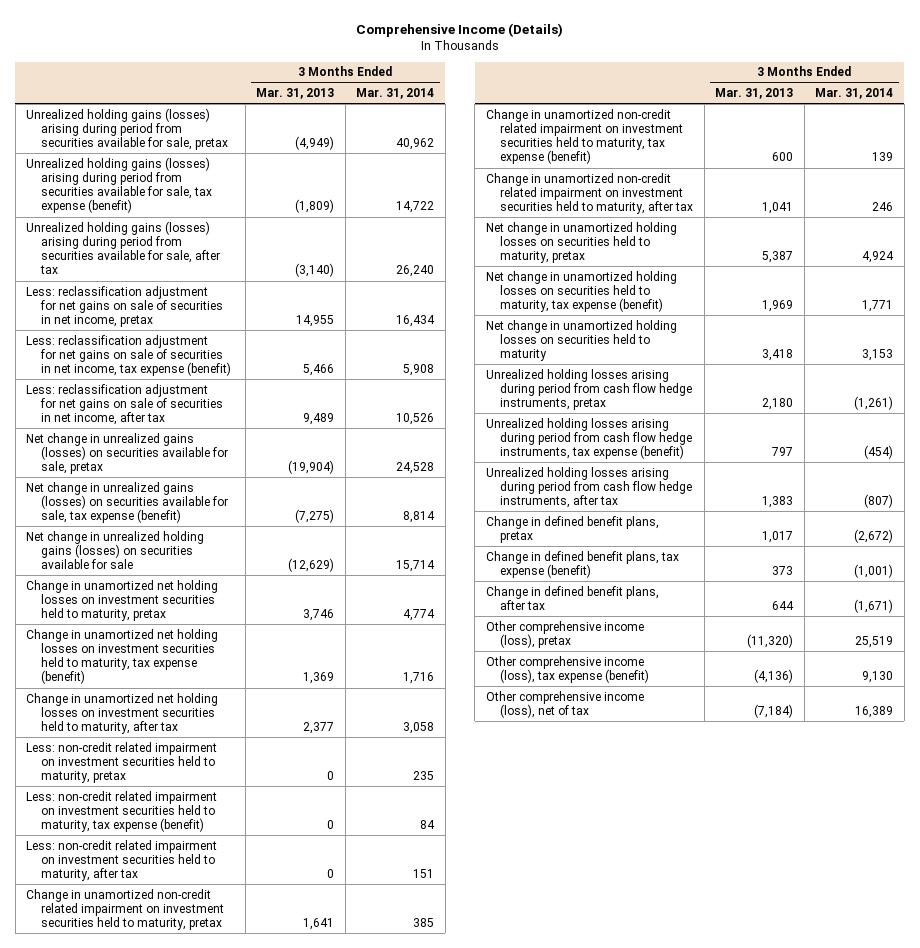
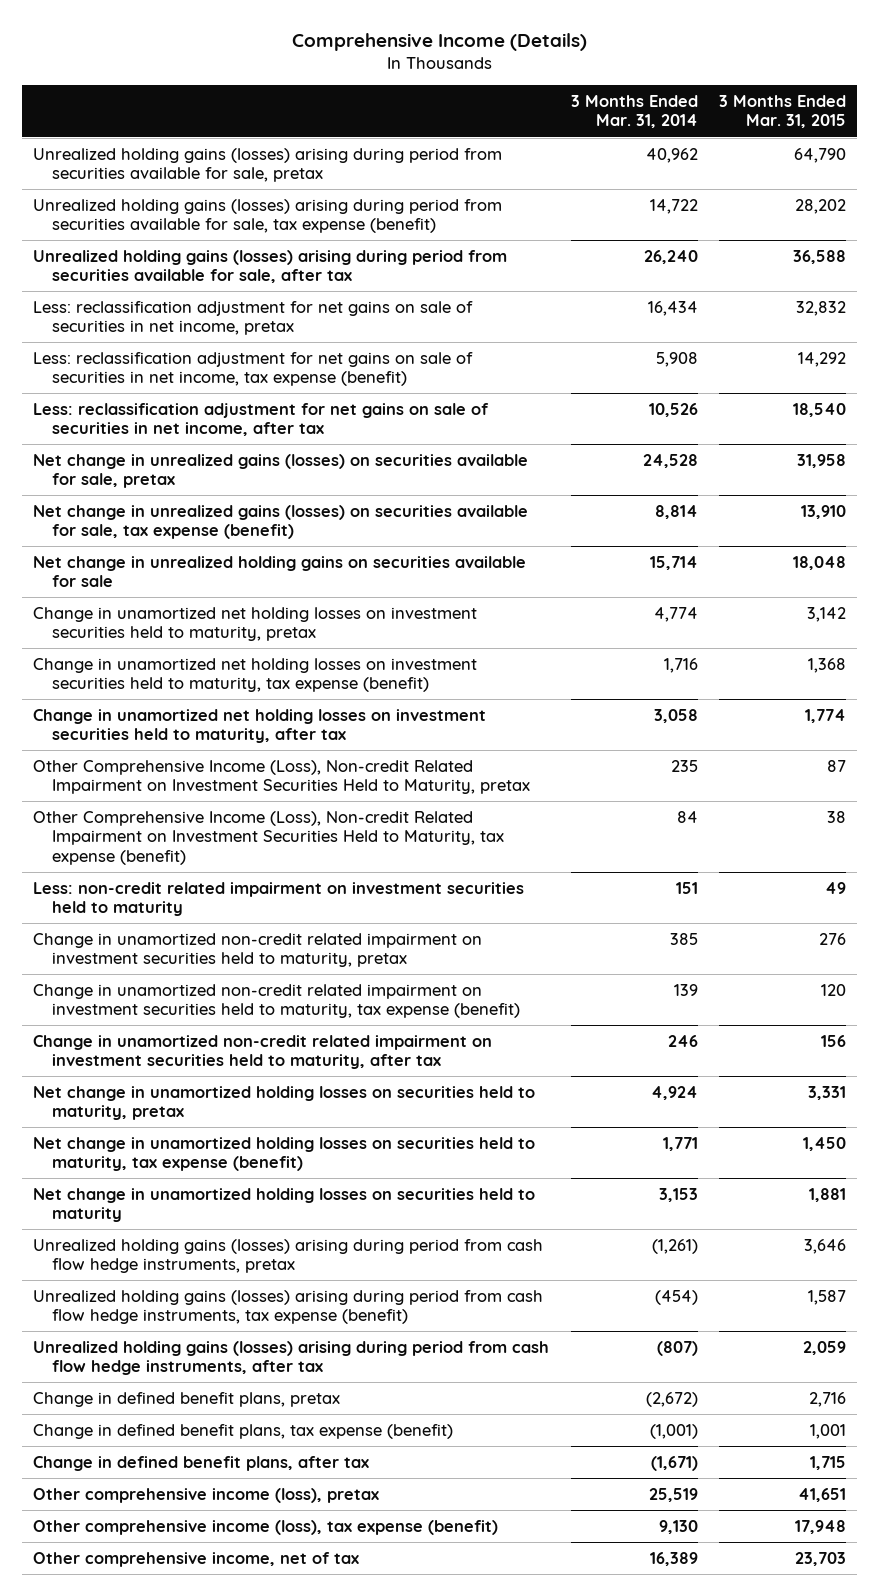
[256,88,335,100] Mar. 31, 2013 -> none
none -> [719,95,847,129] 3 Months Ended Mar. 31, 2015
[26,530,205,570] Net change in unrealized holding gains (losses) on securities available for sale -> [32,555,526,588] Net change in unrealized holding gains on securities available for sale
[26,741,218,784] Less: non-credit related impairment on investment securities held to maturity, pretax -> [32,759,531,795] Other Comprehensive Income (Loss), Non-credit Related Impairment on Investment Securities Held to Maturity, pretax
[26,790,218,833] Less: non-credit related impairment on investment securities held to maturity, tax expense (benefit) -> [32,810,505,865] Other Comprehensive Income (Loss), Non-credit Related Impairment on Investment Securities Held to Maturity, tax expense (benefit)
[26,839,218,882] Less: non-credit related impairment on investment securities held to maturity, after tax -> [32,881,524,917] Less: non-credit related impairment on investment securities held to maturity
[485,368,693,411] Unrealized holding losses arising during period from cash flow hedge instruments, pretax -> [32,1238,543,1274] Unrealized holding gains (losses) arising during period from cash flow hedge instruments, pretax
[485,417,693,460] Unrealized holding losses arising during period from cash flow hedge instruments, tax expense (benefit) -> [32,1289,543,1325] Unrealized holding gains (losses) arising during period from cash flow hedge instruments, tax expense (benefit)
[485,466,693,509] Unrealized holding losses arising during period from cash flow hedge instruments, after tax -> [32,1340,549,1376] Unrealized holding gains (losses) arising during period from cash flow hedge instruments, after tax
[485,690,644,718] Other comprehensive income (loss), net of tax -> [32,1551,359,1567] Other comprehensive income, net of tax

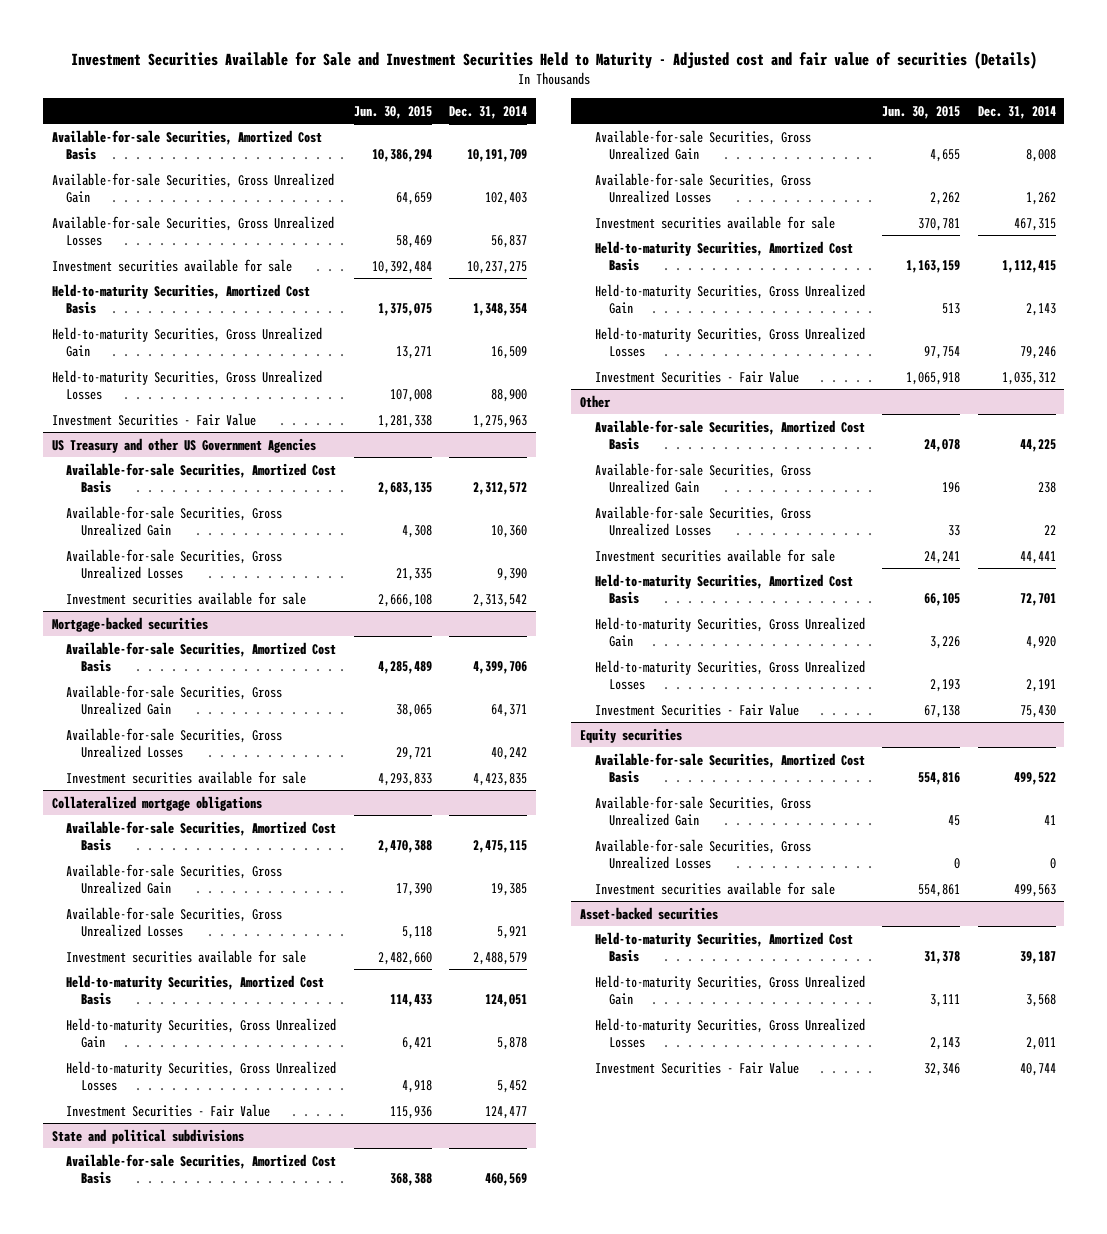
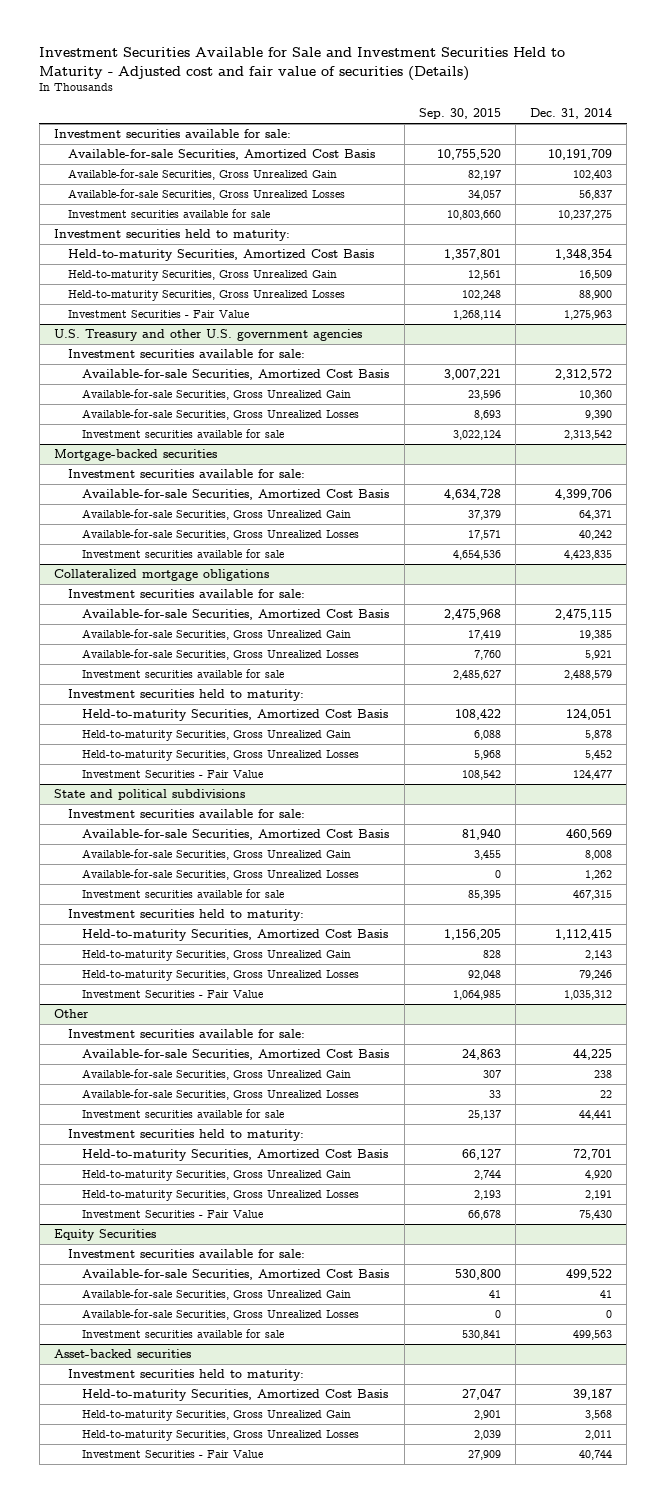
[353,105,432,119] Jun. 30, 2015 -> none
none -> [418,108,501,120] Sep. 30, 2015
none -> [53,129,291,139] Investment securities available for sale:
none -> [53,229,290,242] Investment securities held to maturity:
[51,437,316,453] US Treasury and other US Government Agencies -> [53,329,362,342] U.S. Treasury and other U.S. government agencies
none -> [68,349,306,359] Investment securities available for sale:
none -> [68,469,306,479] Investment securities available for sale:
none -> [68,589,306,599] Investment securities available for sale:
none -> [68,689,305,702] Investment securities held to maturity:
none -> [68,809,306,819] Investment securities available for sale:
none -> [68,909,305,922] Investment securities held to maturity:
none -> [68,1029,306,1039] Investment securities available for sale:
none -> [68,1129,305,1142] Investment securities held to maturity:
[580,727,683,743] Equity securities -> [53,1229,156,1242] Equity Securities
none -> [68,1249,306,1259] Investment securities available for sale:
none -> [68,1369,305,1382] Investment securities held to maturity:

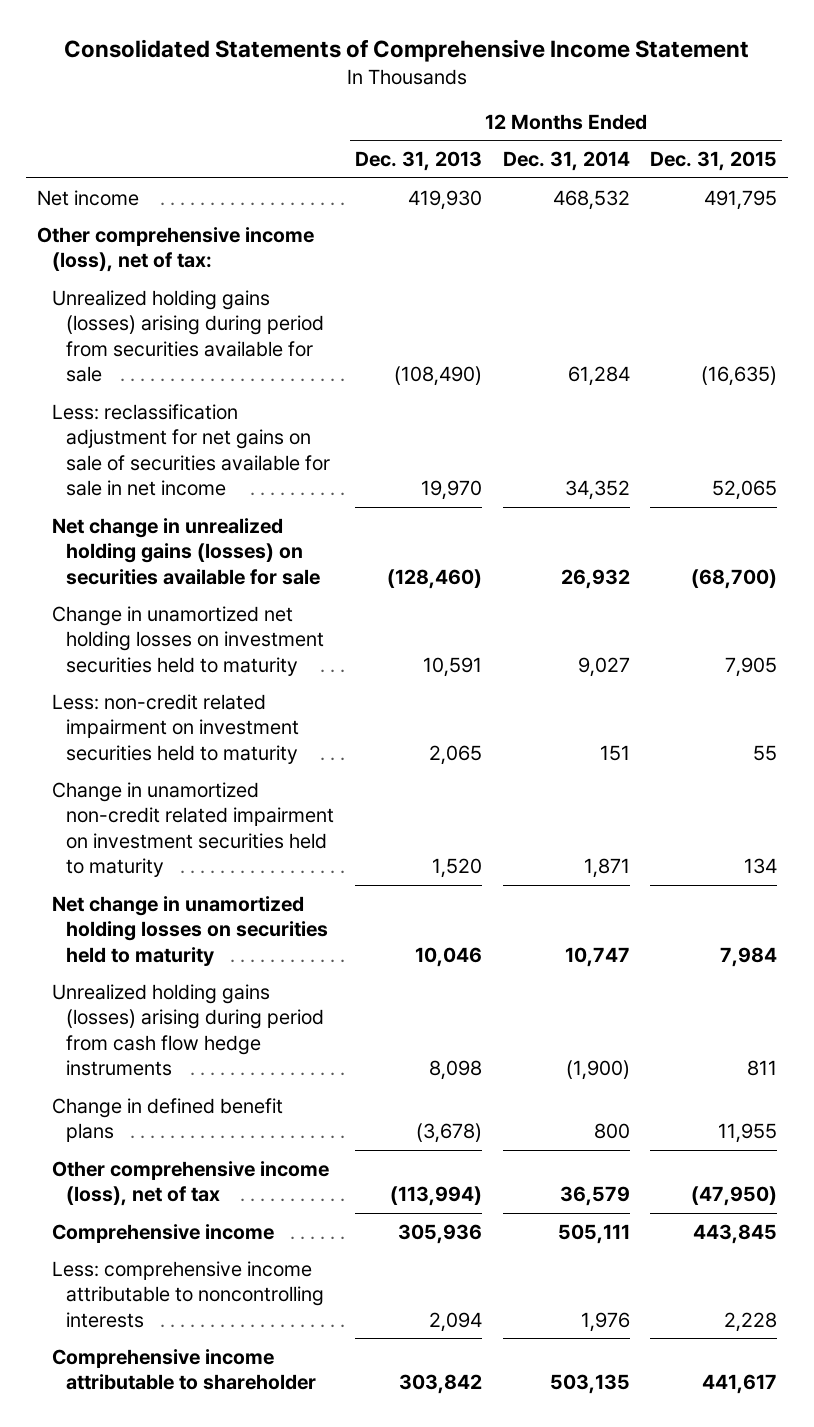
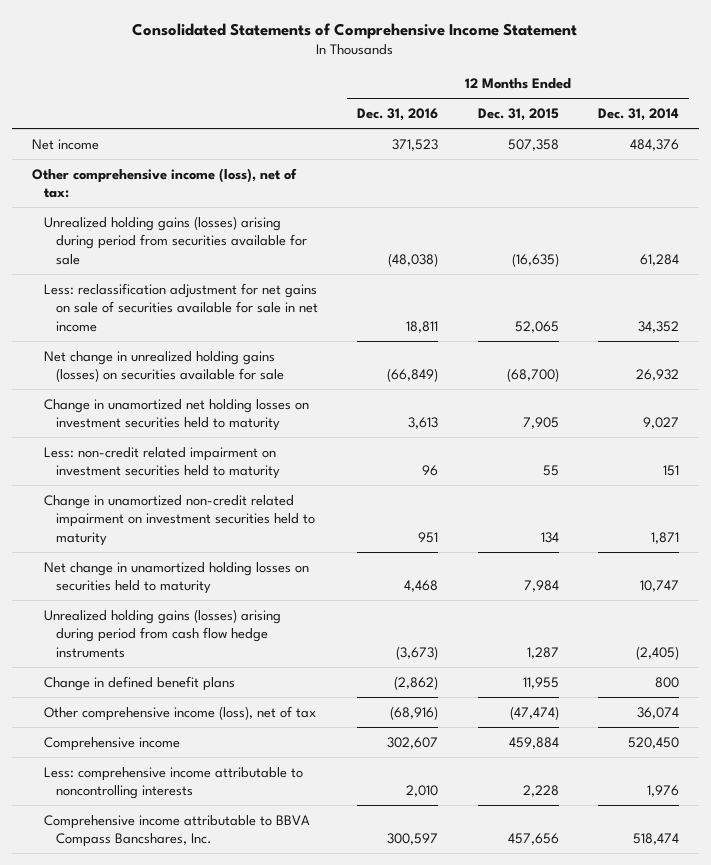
[355,151,483,172] Dec. 31, 2013 -> none
none -> [357,108,439,122] Dec. 31, 2016
[552,189,630,210] 468,532 -> [629,138,679,151] 484,376
[704,189,778,210] 491,795 -> [507,138,559,151] 507,358
[565,1060,630,1081] (1,900) -> [635,645,679,660] (2,405)
[747,1060,778,1077] 811 -> [526,646,559,659] 1,287
[559,1186,630,1207] 36,579 -> [636,706,679,719] 36,074
[691,1186,778,1207] (47,950) -> [509,705,559,720] (47,474)
[557,1223,630,1244] 505,111 -> [627,736,679,749] 520,450
[693,1223,778,1244] 443,845 -> [508,736,559,749] 459,884
[51,1348,317,1391] Comprehensive income attributable to shareholder -> [43,814,310,848] Comprehensive income attributable to BBVA Compass Bancshares, Inc.
[549,1374,630,1395] 503,135 -> [632,833,679,846] 518,474
[702,1374,778,1395] 441,617 -> [507,833,559,846] 457,656

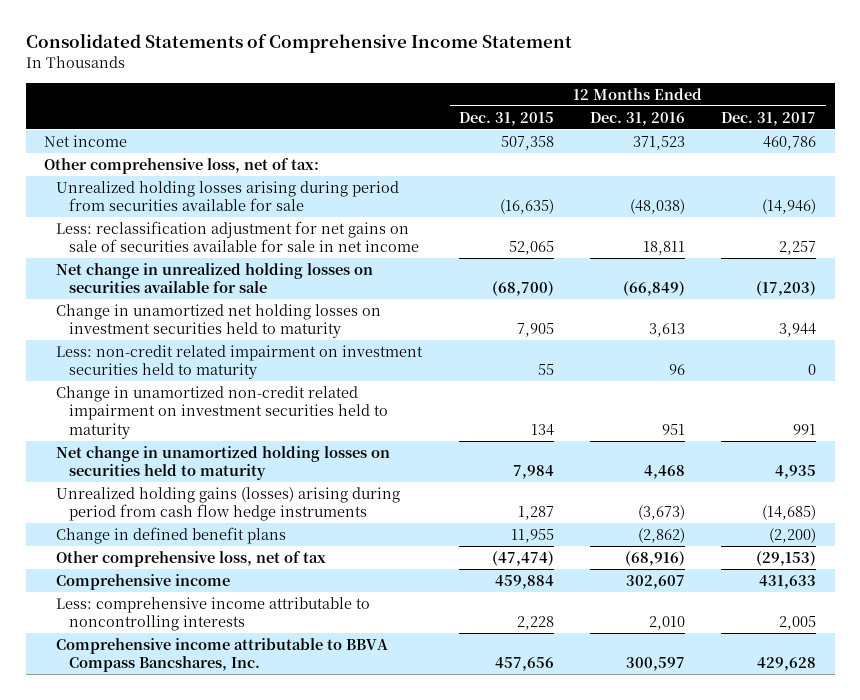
[597,108,679,122] Dec. 31, 2014 -> none
none -> [721,111,817,126] Dec. 31, 2017
[32,167,298,199] Other comprehensive income (loss), net of tax: -> [43,157,319,174] Other comprehensive loss, net of tax:
[43,215,307,265] Unrealized holding gains (losses) arising during period from securities available for sale -> [56,180,400,212] Unrealized holding losses arising during period from securities available for sale
[43,350,284,383] Net change in unrealized holding gains (losses) on securities available for sale -> [56,262,374,294] Net change in unrealized holding losses on securities available for sale
[43,705,316,721] Other comprehensive income (loss), net of tax -> [56,550,327,567] Other comprehensive loss, net of tax

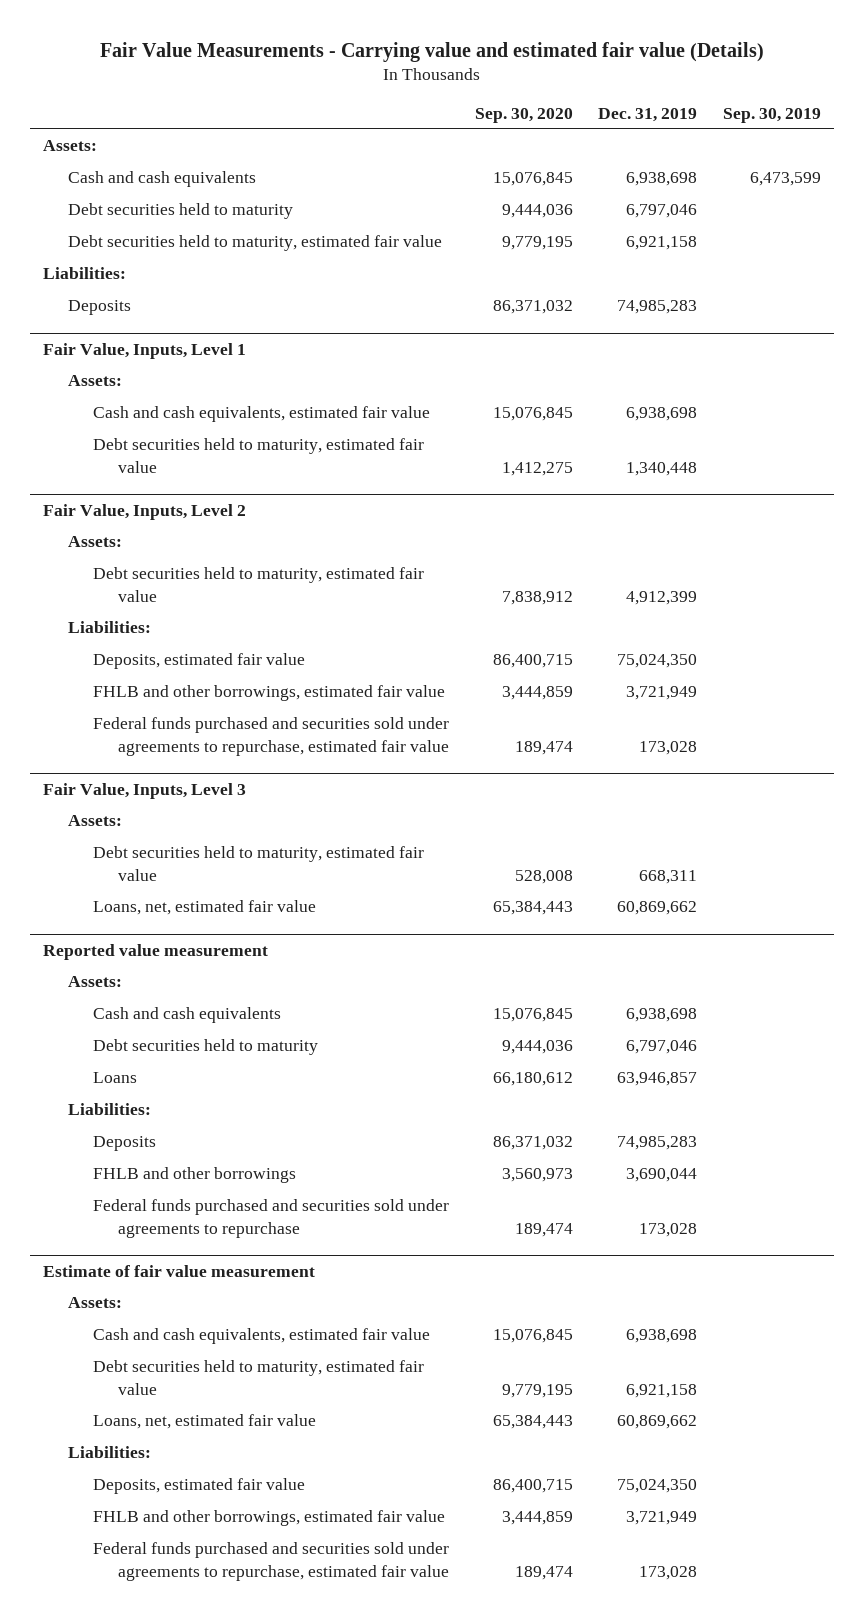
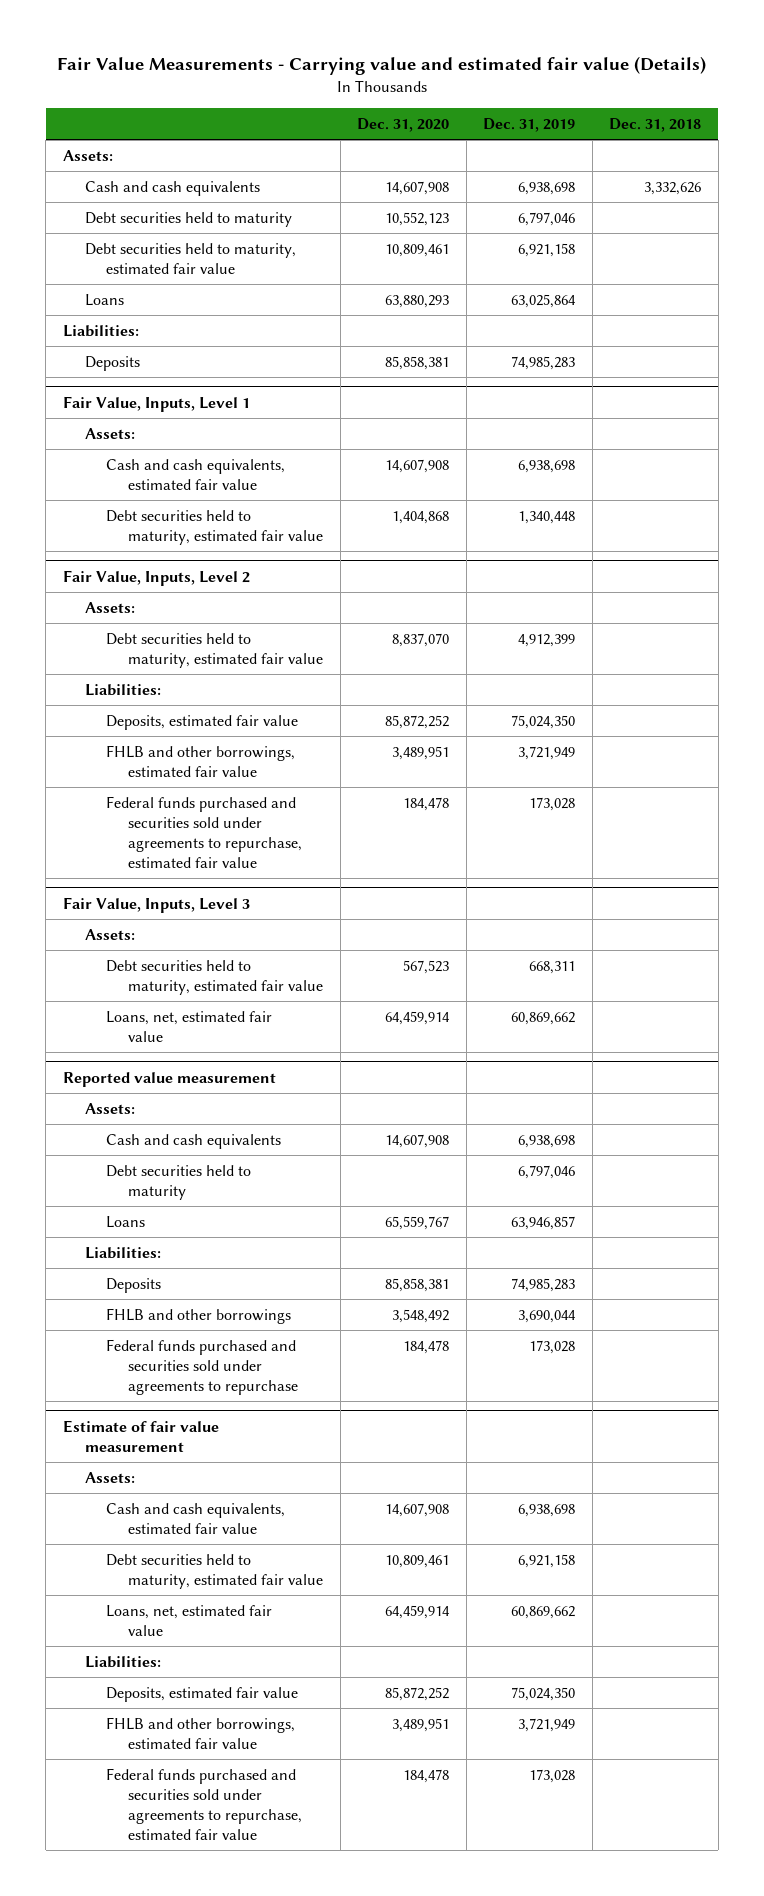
[474,107,573,123] Sep. 30, 2020 -> none
[722,107,821,123] Sep. 30, 2019 -> none
none -> [357,117,450,132] Dec. 31, 2020
none -> [609,117,702,132] Dec. 31, 2018
none -> [84,293,124,306] Loans

